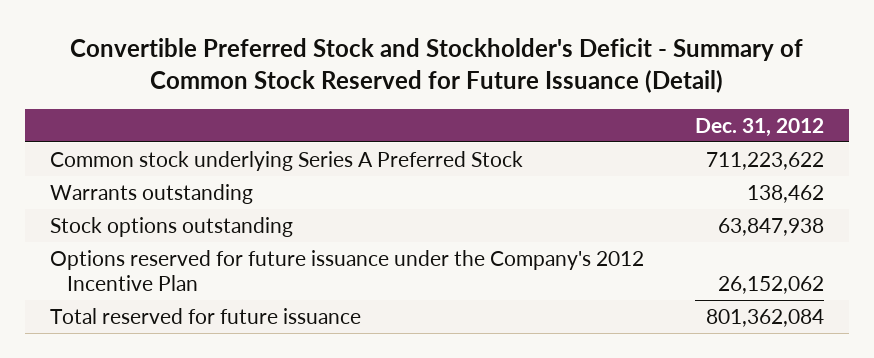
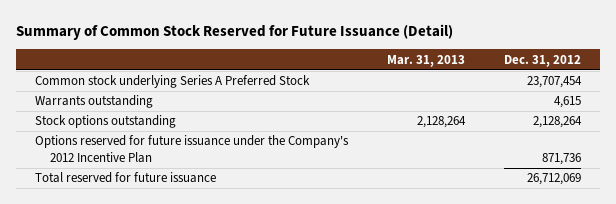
[70,37,804,93] Convertible Preferred Stock and Stockholder's Deficit - Summary of Common Stock Reserved for Future Issuance (Detail) -> [15,24,453,41] Summary of Common Stock Reserved for Future Issuance (Detail)
none -> [387,54,466,67] Mar. 31, 2013
[705,151,824,170] 711,223,622 -> [526,76,582,89] 23,707,454
[746,184,824,203] 138,462 -> [553,96,581,109] 4,615
[717,217,824,236] 63,847,938 -> [532,116,582,129] 2,128,264
[717,276,824,295] 26,152,062 -> [541,152,581,165] 871,736
[705,308,824,327] 801,362,084 -> [526,173,581,186] 26,712,069

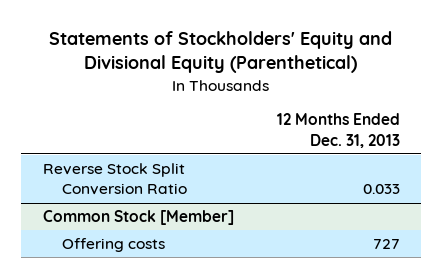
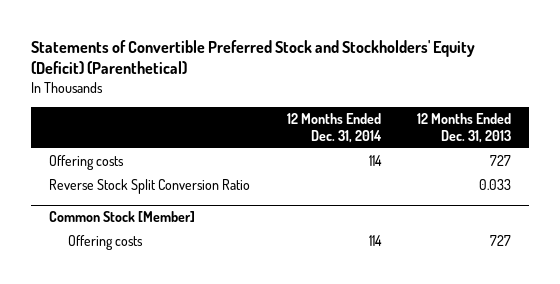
[49,31,393,74] Statements of Stockholders' Equity and Divisional Equity (Parenthetical) -> [30,39,475,75] Statements of Convertible Preferred Stock and Stockholders' Equity (Deficit) (Parenthetical)
none -> [286,113,382,143] 12 Months Ended Dec. 31, 2014
none -> [49,155,125,171] Offering costs

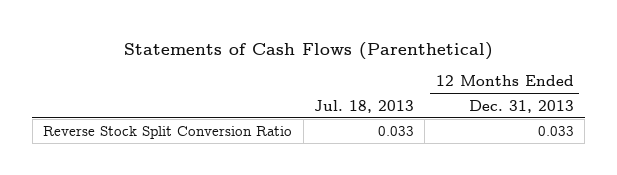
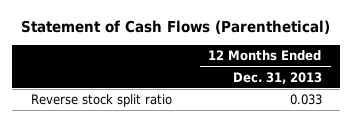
[123,41,493,60] Statements of Cash Flows (Parenthetical) -> [21,20,331,35] Statement of Cash Flows (Parenthetical)
[314,99,415,113] Jul. 18, 2013 -> none
[43,126,293,140] Reverse Stock Split Conversion Ratio -> [30,94,172,108] Reverse stock split ratio

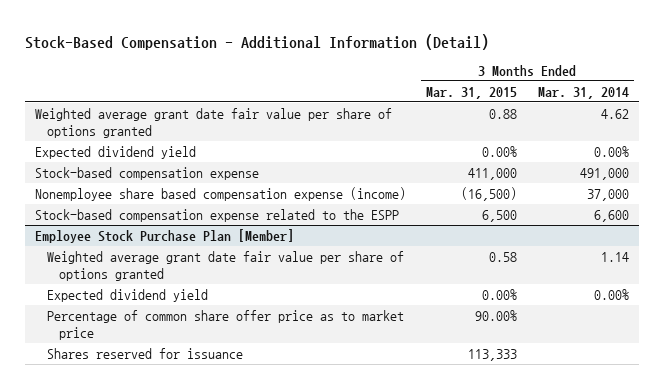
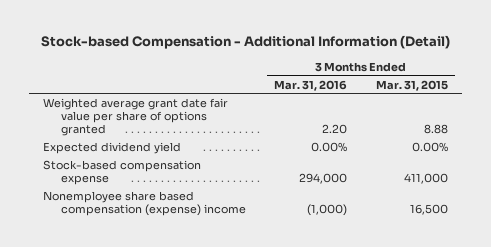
[25,33,490,50] Stock-Based Compensation - Additional Information (Detail) -> [40,35,450,50] Stock-based Compensation - Additional Information (Detail)
[537,86,629,99] Mar. 31, 2014 -> none
none -> [274,79,348,91] Mar. 31, 2016
[489,108,518,119] 0.88 -> [423,123,448,134] 8.88
[35,208,400,222] Stock-based compensation expense related to the ESPP -> none
[35,228,295,243] Employee Stock Purchase Plan [Member] -> none
[47,250,405,281] Weighted average grant date fair value per share of options granted -> none
[47,288,209,302] Expected dividend yield -> none
[47,309,405,340] Percentage of common share offer price as to market price -> none
[47,347,244,359] Shares reserved for issuance -> none
[35,186,407,201] Nonemployee share based compensation expense (income) -> [43,191,246,216] Nonemployee share based compensation (expense) income
[461,186,518,201] (16,500) -> [409,203,448,215] 16,500

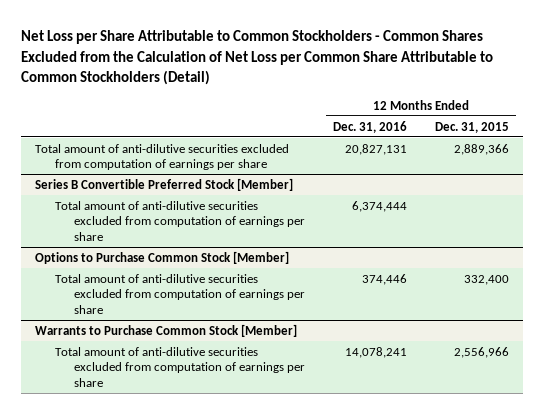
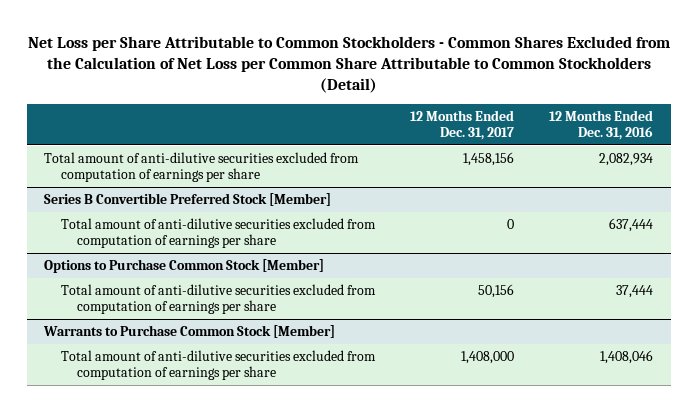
[435,121,510,133] Dec. 31, 2015 -> none
none -> [409,109,514,141] 12 Months Ended Dec. 31, 2017
[345,143,408,155] 20,827,131 -> [599,153,654,167] 2,082,934
[352,200,408,212] 6,374,444 -> [609,218,654,233] 637,444
[362,273,408,285] 374,446 -> [616,285,654,299] 37,444
[345,346,408,358] 14,078,241 -> [600,350,654,365] 1,408,046

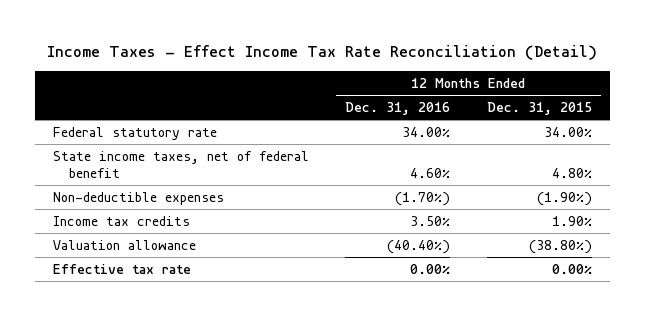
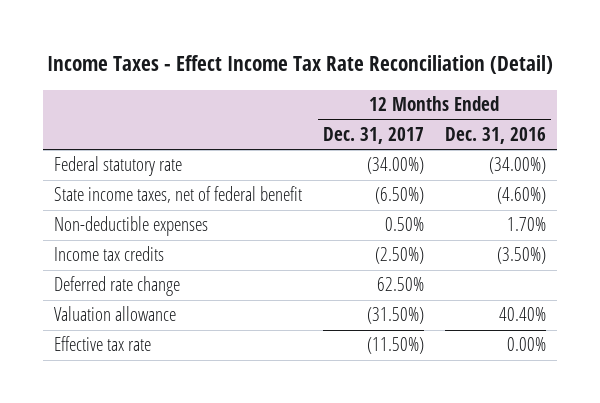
[486,101,592,115] Dec. 31, 2015 -> none
none -> [322,127,424,145] Dec. 31, 2017
[402,126,451,137] 34.00% -> [489,157,547,175] (34.00%)
[410,167,451,178] 4.60% -> [497,187,547,205] (4.60%)
[395,191,451,206] (1.70%) -> [507,217,547,232] 1.70%
[410,215,451,226] 3.50% -> [497,247,547,265] (3.50%)
none -> [53,276,180,297] Deferred rate change
[387,239,451,254] (40.40%) -> [499,307,547,322] 40.40%

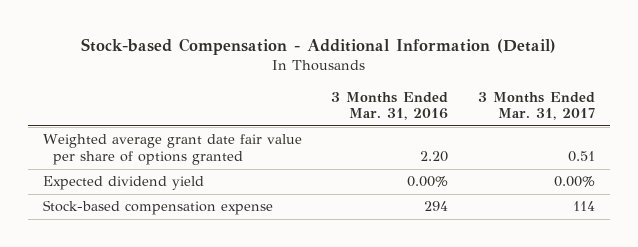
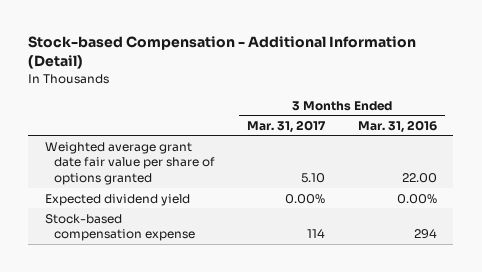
[420,150,449,162] 2.20 -> [401,173,437,184] 22.00
[567,150,595,162] 0.51 -> [301,173,326,184] 5.10

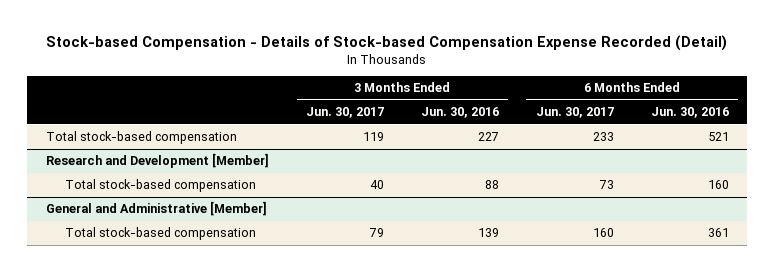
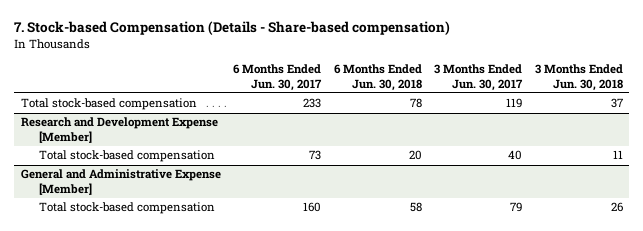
[46,34,728,51] Stock-based Compensation - Details of Stock-based Compensation Expense Recorded (Detail) -> [14,21,451,36] 7. Stock-based Compensation (Details - Share-based compensation)
[420,107,499,119] Jun. 30, 2016 -> none
[650,107,729,119] Jun. 30, 2016 -> none
none -> [333,63,422,91] 6 Months Ended Jun. 30, 2018
none -> [534,63,623,91] 3 Months Ended Jun. 30, 2018
[45,153,269,169] Research and Development [Member] -> [20,117,218,144] Research and Development Expense [Member]
[45,201,267,217] General and Administrative [Member] -> [20,169,221,196] General and Administrative Expense [Member]

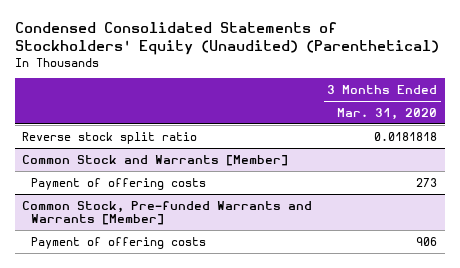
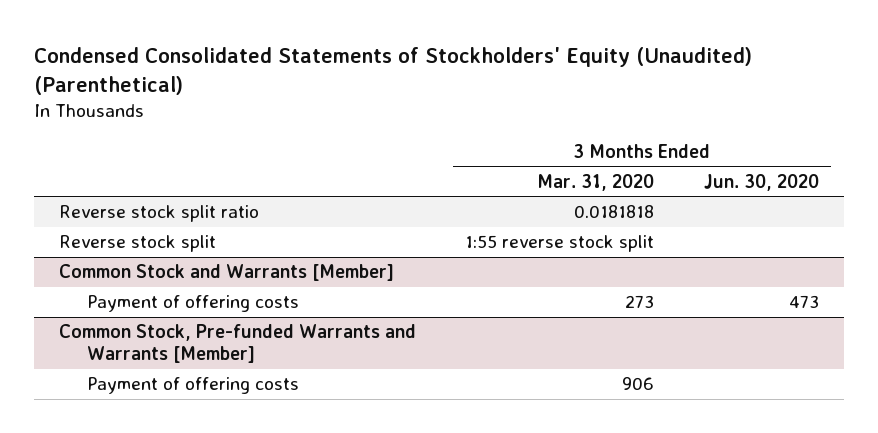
none -> [703,173,819,191] Jun. 30, 2020
none -> [58,235,216,253] Reverse stock split

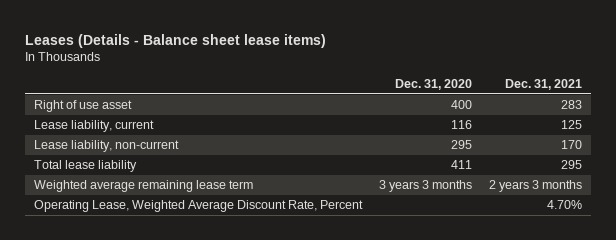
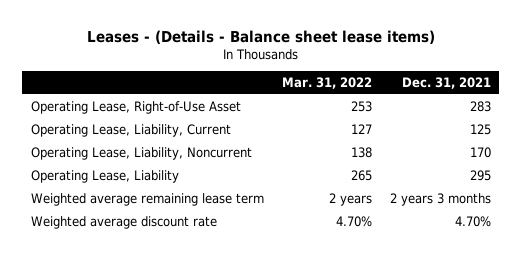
[25,33,327,48] Leases (Details - Balance sheet lease items) -> [86,29,435,44] Leases - (Details - Balance sheet lease items)
[395,78,473,90] Dec. 31, 2020 -> none
none -> [281,77,372,90] Mar. 31, 2022
[34,100,133,113] Right of use asset -> [30,100,241,114] Operating Lease, Right-of-Use Asset
[34,120,155,133] Lease liability, current -> [30,123,231,137] Operating Lease, Liability, Current
[34,140,180,153] Lease liability, non-current -> [30,146,252,160] Operating Lease, Liability, Noncurrent
[34,160,138,173] Total lease liability -> [30,169,179,183] Operating Lease, Liability
[34,200,364,213] Operating Lease, Weighted Average Discount Rate, Percent -> [30,215,217,229] Weighted average discount rate

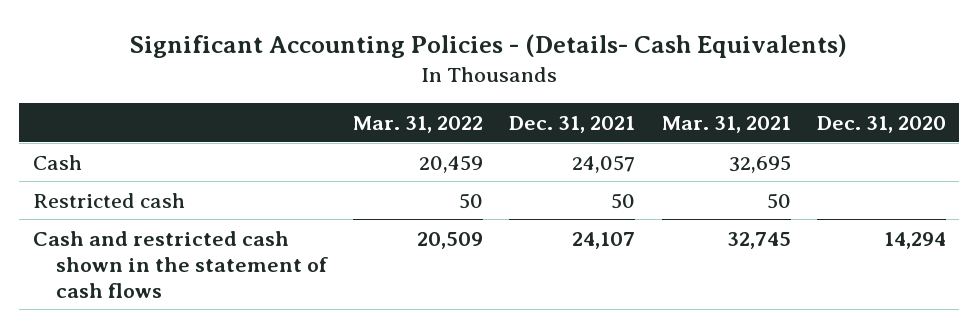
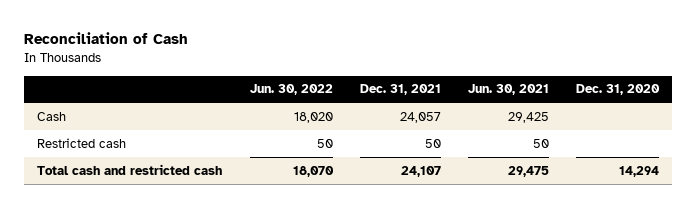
[130,33,848,58] Significant Accounting Policies - (Details- Cash Equivalents) -> [23,32,188,45] Reconciliation of Cash
[353,116,484,134] Mar. 31, 2022 -> none
[661,116,791,134] Mar. 31, 2021 -> none
none -> [249,84,333,96] Jun. 30, 2022
none -> [467,84,549,96] Jun. 30, 2021
[32,230,328,298] Cash and restricted cash shown in the statement of cash flows -> [37,163,223,175] Total cash and restricted cash

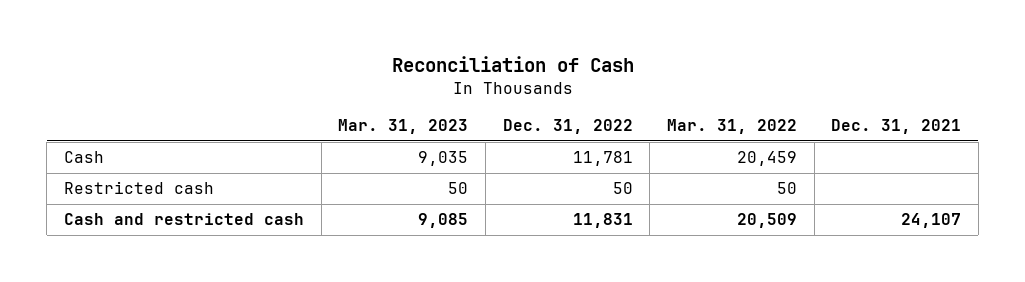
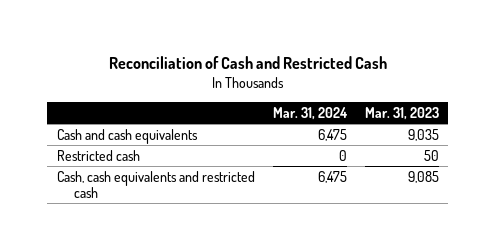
[391,55,634,72] Reconciliation of Cash -> [108,56,387,70] Reconciliation of Cash and Restricted Cash
[502,119,633,135] Dec. 31, 2022 -> none
[666,119,797,135] Mar. 31, 2022 -> none
[831,119,962,135] Dec. 31, 2021 -> none
none -> [272,106,348,120] Mar. 31, 2024
[63,151,104,164] Cash -> [56,128,198,144] Cash and cash equivalents
[63,213,304,226] Cash and restricted cash -> [56,170,255,198] Cash, cash equivalents and restricted cash

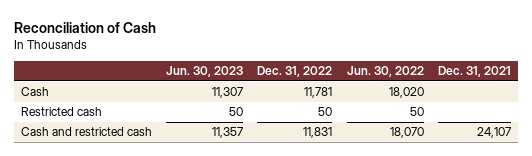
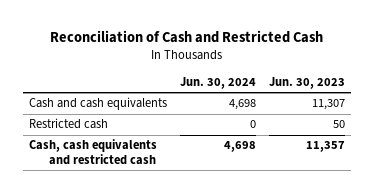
[13,21,156,33] Reconciliation of Cash -> [49,30,323,44] Reconciliation of Cash and Restricted Cash
[257,66,333,78] Dec. 31, 2022 -> none
[346,66,424,78] Jun. 30, 2022 -> none
[437,66,511,78] Dec. 31, 2021 -> none
none -> [179,77,256,90] Jun. 30, 2024
[20,87,49,97] Cash -> [29,97,168,111] Cash and cash equivalents
[20,127,152,137] Cash and restricted cash -> [29,139,158,166] Cash, cash equivalents and restricted cash

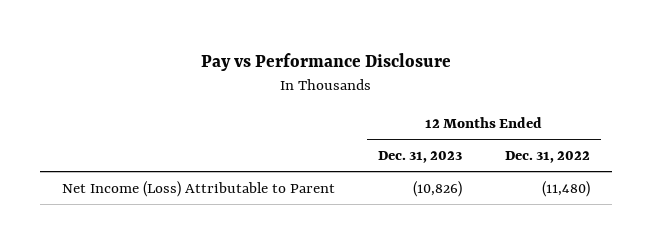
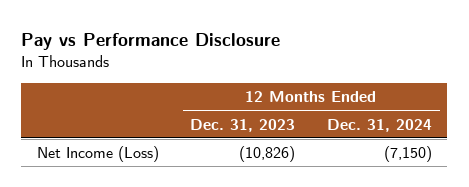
[505,151,591,164] Dec. 31, 2022 -> none
none -> [326,118,432,132] Dec. 31, 2024
[61,180,335,197] Net Income (Loss) Attributable to Parent -> [37,146,160,163] Net Income (Loss)

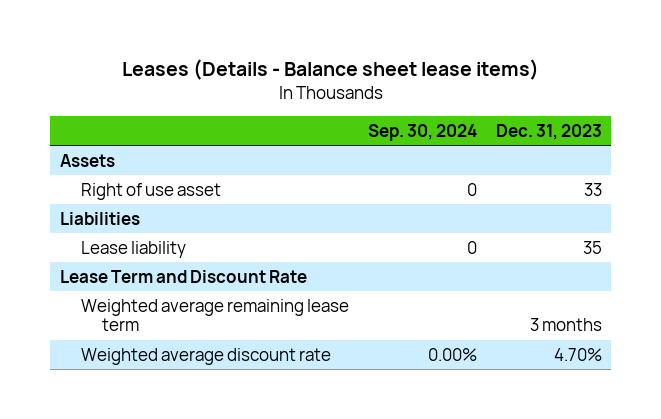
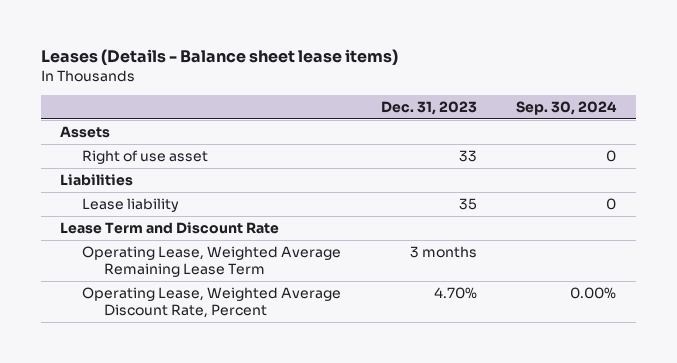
[80,298,349,332] Weighted average remaining lease term -> [82,246,342,277] Operating Lease, Weighted Average Remaining Lease Term
[80,347,331,365] Weighted average discount rate -> [82,287,342,318] Operating Lease, Weighted Average Discount Rate, Percent

